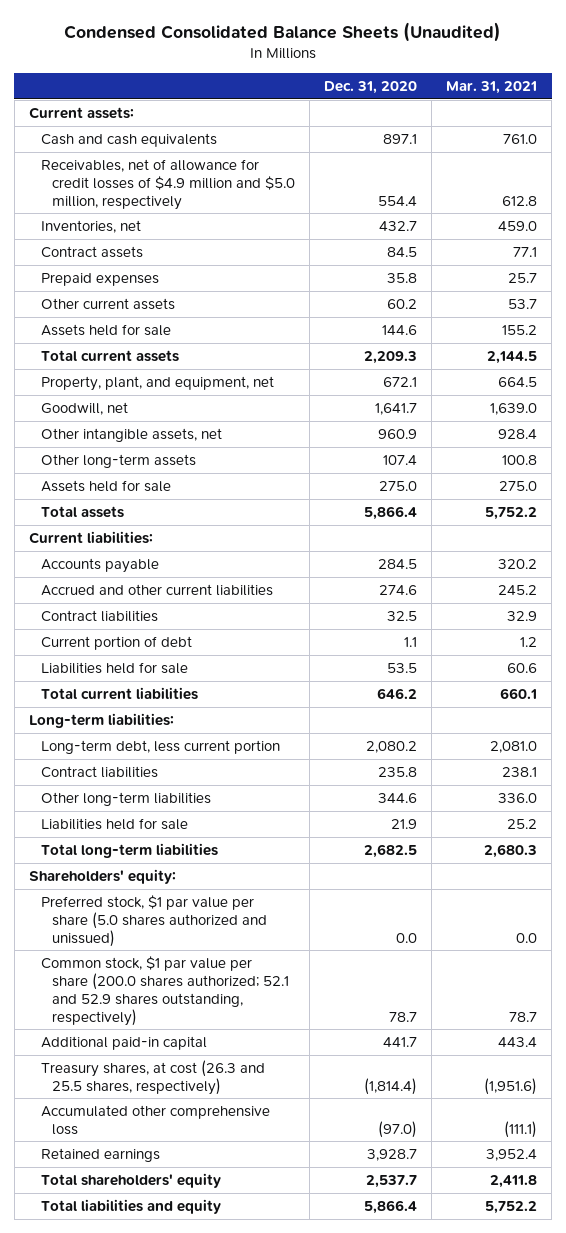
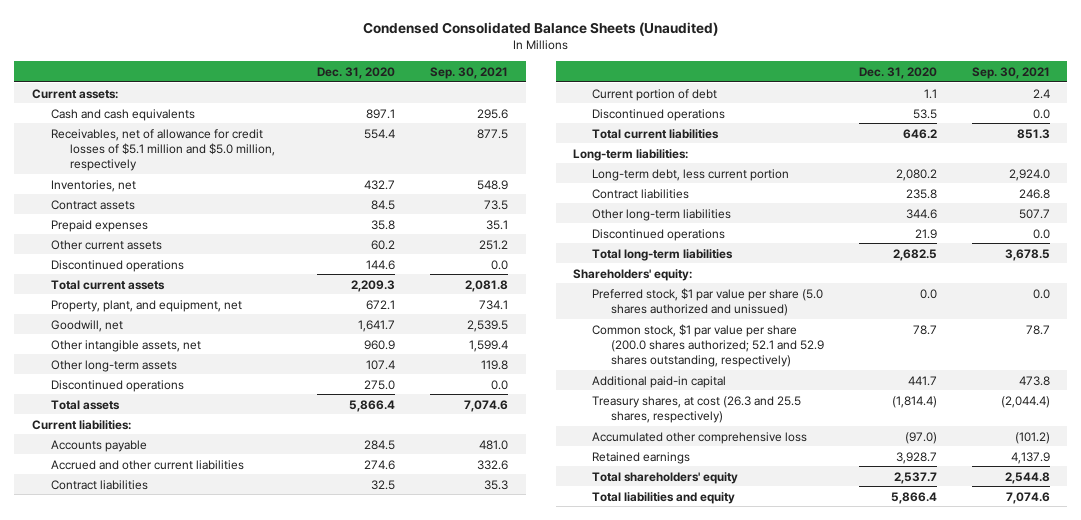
[446,80,538,94] Mar. 31, 2021 -> none
none -> [430,67,509,80] Sep. 30, 2021
[40,158,296,210] Receivables, net of allowance for credit losses of $4.9 million and $5.0 million, respectively -> [50,128,275,172] Receivables, net of allowance for credit losses of $5.1 million and $5.0 million, respectively
[40,323,171,336] Assets held for sale -> [50,259,184,272] Discontinued operations
[40,479,171,492] Assets held for sale -> [50,379,184,392] Discontinued operations
[40,661,188,674] Liabilities held for sale -> [592,108,726,121] Discontinued operations
[40,817,188,830] Liabilities held for sale -> [592,228,726,241] Discontinued operations

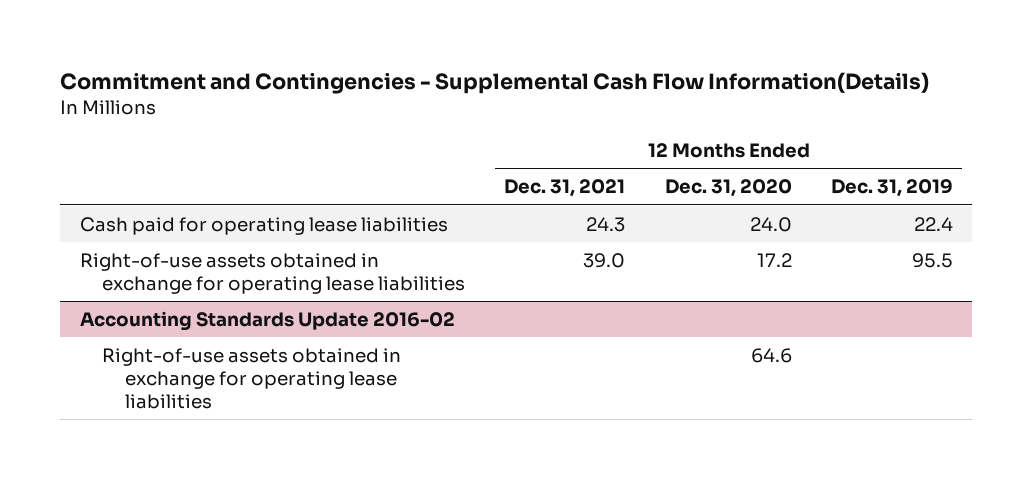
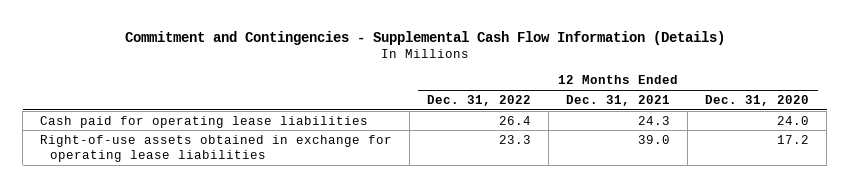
[60,71,930,94] Commitment and Contingencies - Supplemental Cash Flow Information(Details) -> [124,30,725,45] Commitment and Contingencies - Supplemental Cash Flow Information (Details)
[830,179,953,198] Dec. 31, 2019 -> none
none -> [427,94,532,106] Dec. 31, 2022
[79,310,455,331] Accounting Standards Update 2016-02 -> none
[102,347,402,409] Right-of-use assets obtained in exchange for operating lease liabilities -> none

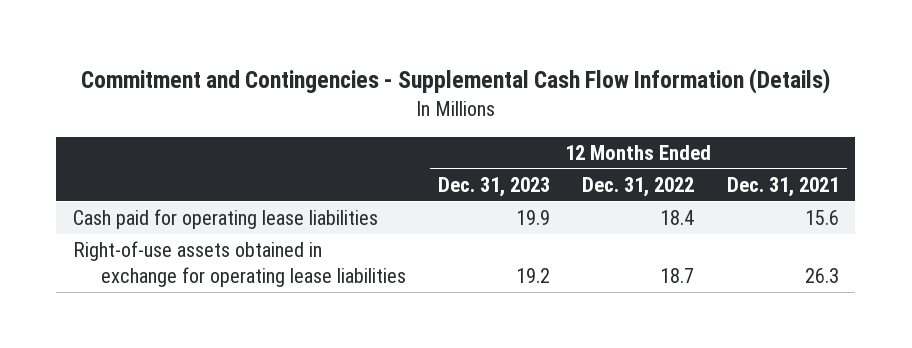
[705,94,810,106] Dec. 31, 2020 -> none
none -> [437,177,550,198] Dec. 31, 2023
[499,115,532,125] 26.4 -> [660,210,695,226] 18.4
[638,115,671,125] 24.3 -> [804,210,839,226] 15.6
[499,134,532,144] 23.3 -> [660,268,695,284] 18.7
[638,134,671,144] 39.0 -> [804,268,839,284] 26.3

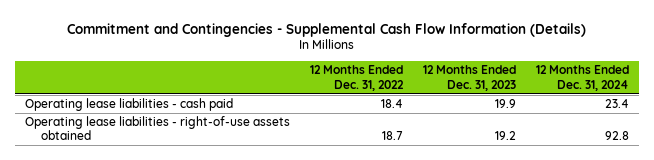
[726,177,839,198] Dec. 31, 2021 -> none
none -> [536,65,630,91] 12 Months Ended Dec. 31, 2024
[72,209,378,230] Cash paid for operating lease liabilities -> [25,98,234,112] Operating lease liabilities - cash paid
[72,241,406,288] Right-of-use assets obtained in exchange for operating lease liabilities -> [25,116,291,141] Operating lease liabilities - right-of-use assets obtained

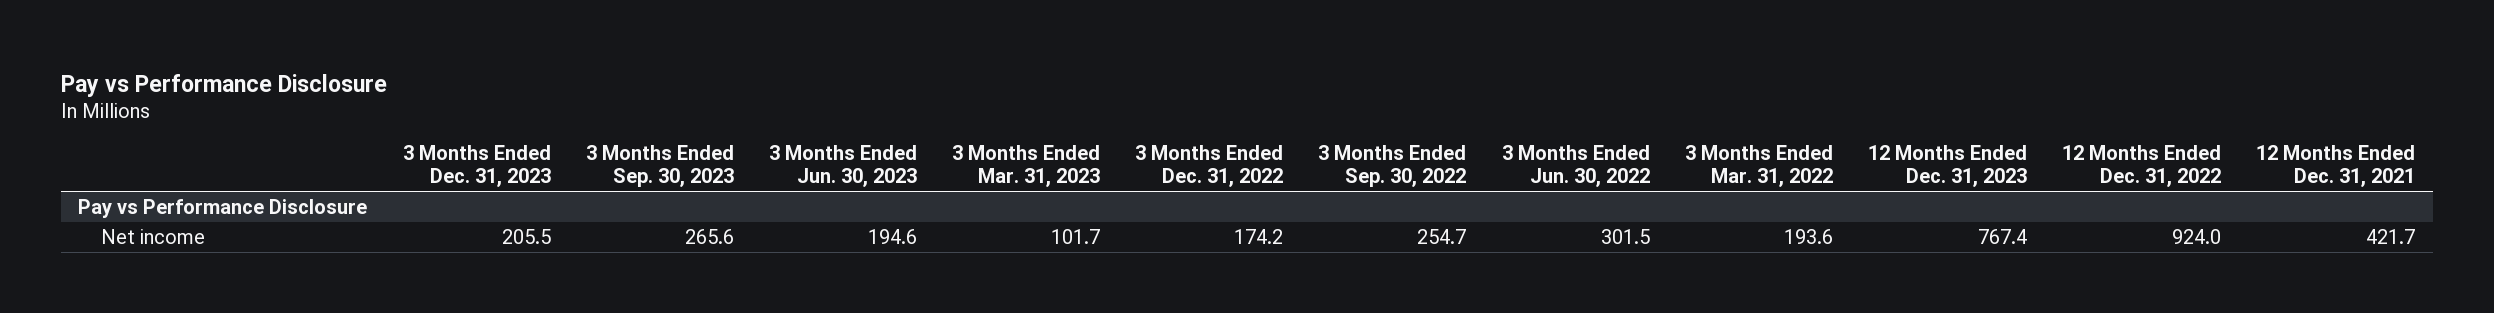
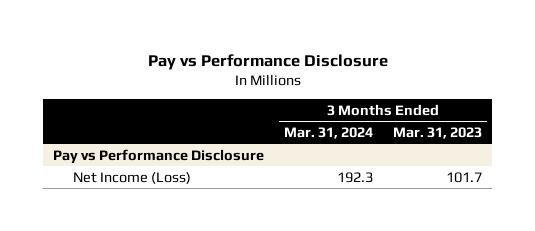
[402,145,551,188] 3 Months Ended Dec. 31, 2023 -> none
[585,145,734,188] 3 Months Ended Sep. 30, 2023 -> none
[768,145,917,188] 3 Months Ended Jun. 30, 2023 -> none
[1135,145,1284,188] 3 Months Ended Dec. 31, 2022 -> none
[1318,145,1467,188] 3 Months Ended Sep. 30, 2022 -> none
[1501,145,1650,188] 3 Months Ended Jun. 30, 2022 -> none
[1684,145,1833,188] 3 Months Ended Mar. 31, 2022 -> none
[1868,145,2028,188] 12 Months Ended Dec. 31, 2023 -> none
[2062,145,2222,188] 12 Months Ended Dec. 31, 2022 -> none
[2256,145,2416,188] 12 Months Ended Dec. 31, 2021 -> none
none -> [284,126,374,139] Mar. 31, 2024
[101,229,206,245] Net income -> [73,171,192,184] Net Income (Loss)

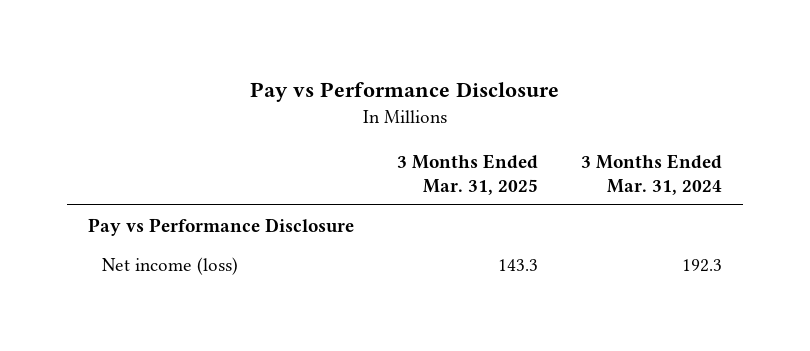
[392,126,482,139] Mar. 31, 2023 -> none
none -> [397,153,539,195] 3 Months Ended Mar. 31, 2025
[73,171,192,184] Net Income (Loss) -> [101,256,238,275] Net income (loss)

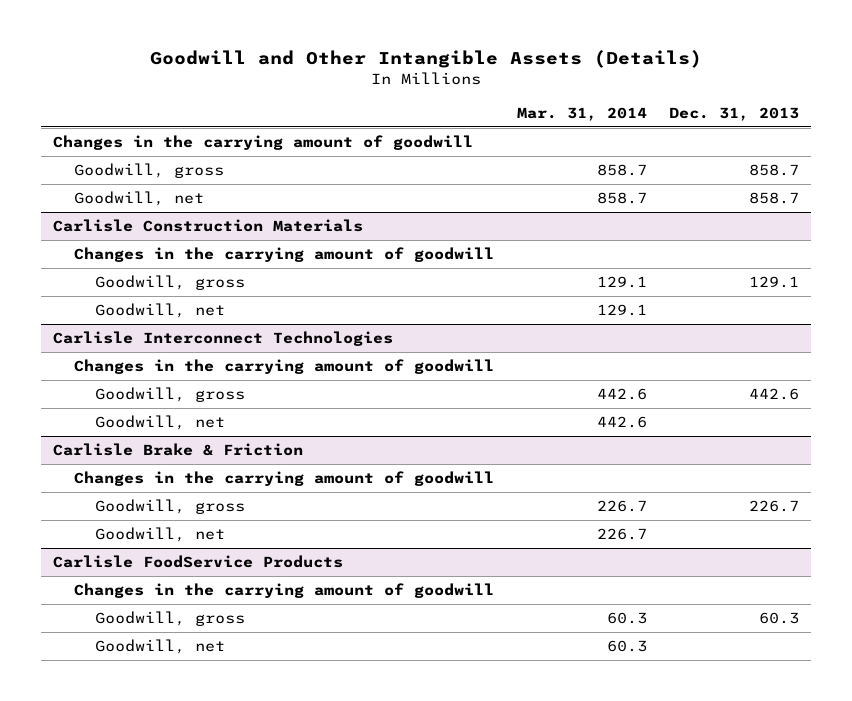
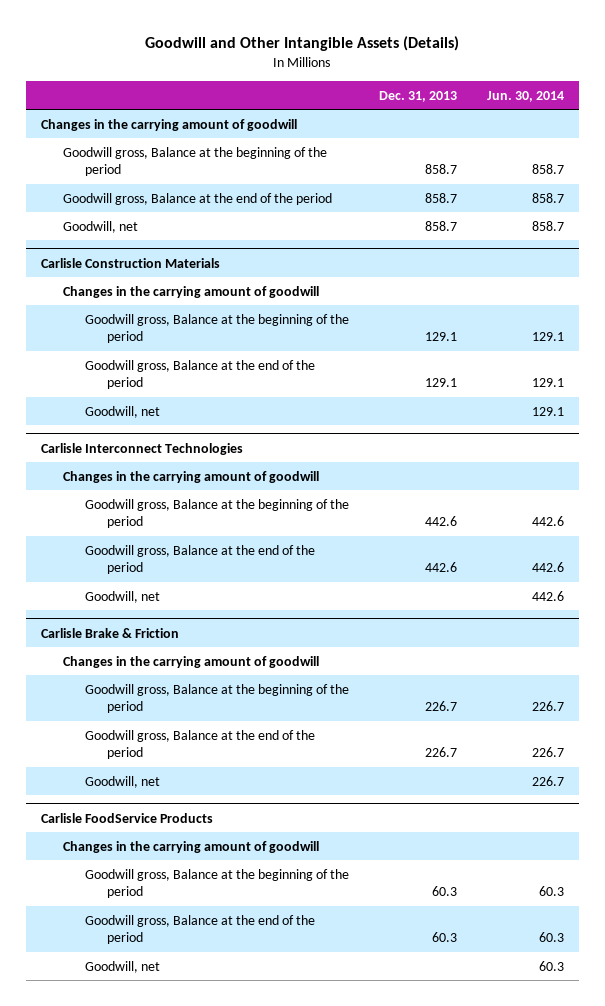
[516,106,647,121] Mar. 31, 2014 -> none
none -> [486,90,564,102] Jun. 30, 2014
[73,163,224,179] Goodwill, gross -> [62,146,327,177] Goodwill gross, Balance at the beginning of the period
none -> [62,192,332,205] Goodwill gross, Balance at the end of the period
[94,275,245,291] Goodwill, gross -> [84,313,349,344] Goodwill gross, Balance at the beginning of the period
none -> [84,359,315,390] Goodwill gross, Balance at the end of the period
[94,387,245,403] Goodwill, gross -> [84,498,349,529] Goodwill gross, Balance at the beginning of the period
none -> [84,544,315,575] Goodwill gross, Balance at the end of the period
[94,499,245,515] Goodwill, gross -> [84,683,349,714] Goodwill gross, Balance at the beginning of the period
none -> [84,729,315,760] Goodwill gross, Balance at the end of the period
[94,611,245,627] Goodwill, gross -> [84,868,349,899] Goodwill gross, Balance at the beginning of the period
none -> [84,914,315,945] Goodwill gross, Balance at the end of the period

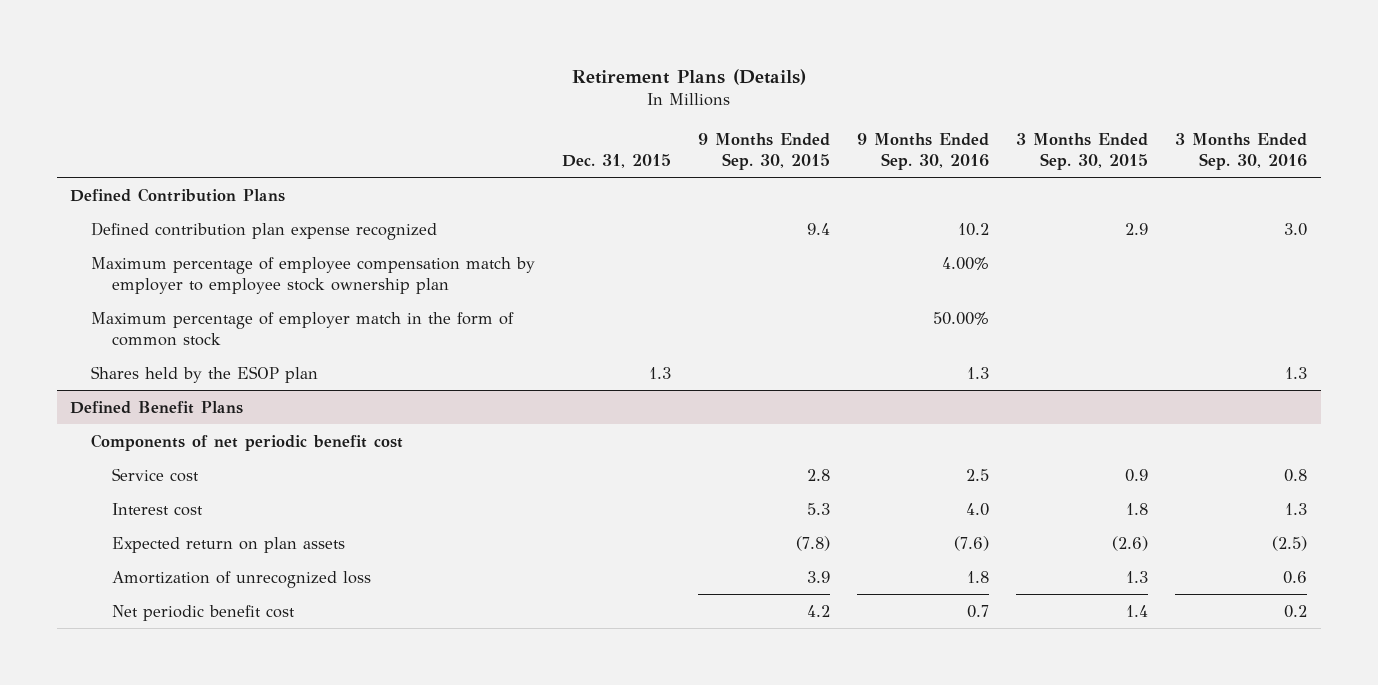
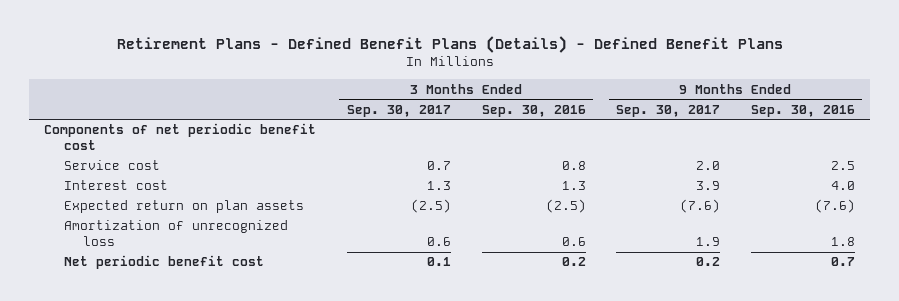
[571,68,806,85] Retirement Plans (Details) -> [116,36,783,54] Retirement Plans - Defined Benefit Plans (Details) - Defined Benefit Plans
[562,153,672,168] Dec. 31, 2015 -> none
[698,132,831,170] 9 Months Ended Sep. 30, 2015 -> none
[1016,132,1149,170] 3 Months Ended Sep. 30, 2015 -> none
none -> [346,104,451,117] Sep. 30, 2017
none -> [616,104,721,117] Sep. 30, 2017
[70,187,286,202] Defined Contribution Plans -> none
[91,221,438,240] Defined contribution plan expense recognized -> none
[91,256,536,294] Maximum percentage of employee compensation match by employer to employee stock ownership plan -> none
[91,311,515,346] Maximum percentage of employer match in the form of common stock -> none
[91,365,319,383] Shares held by the ESOP plan -> none
[70,400,244,414] Defined Benefit Plans -> none

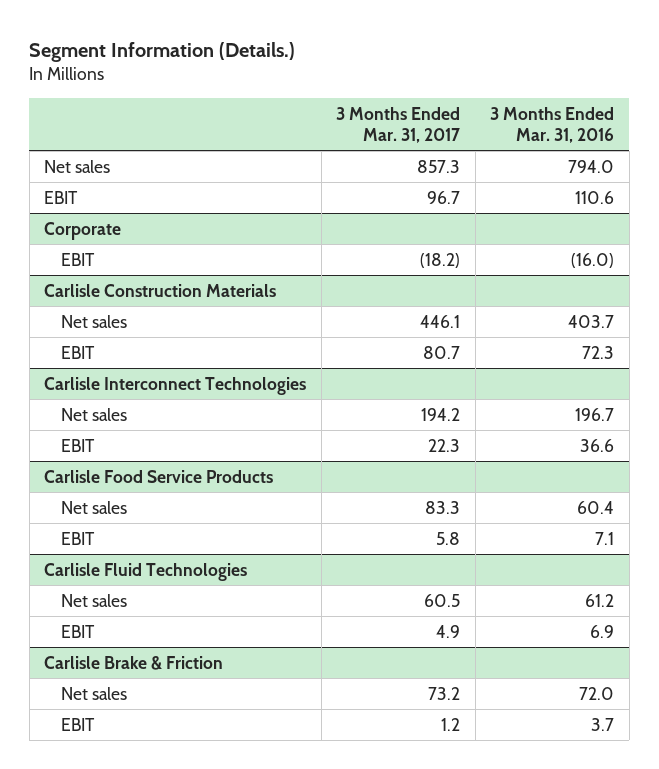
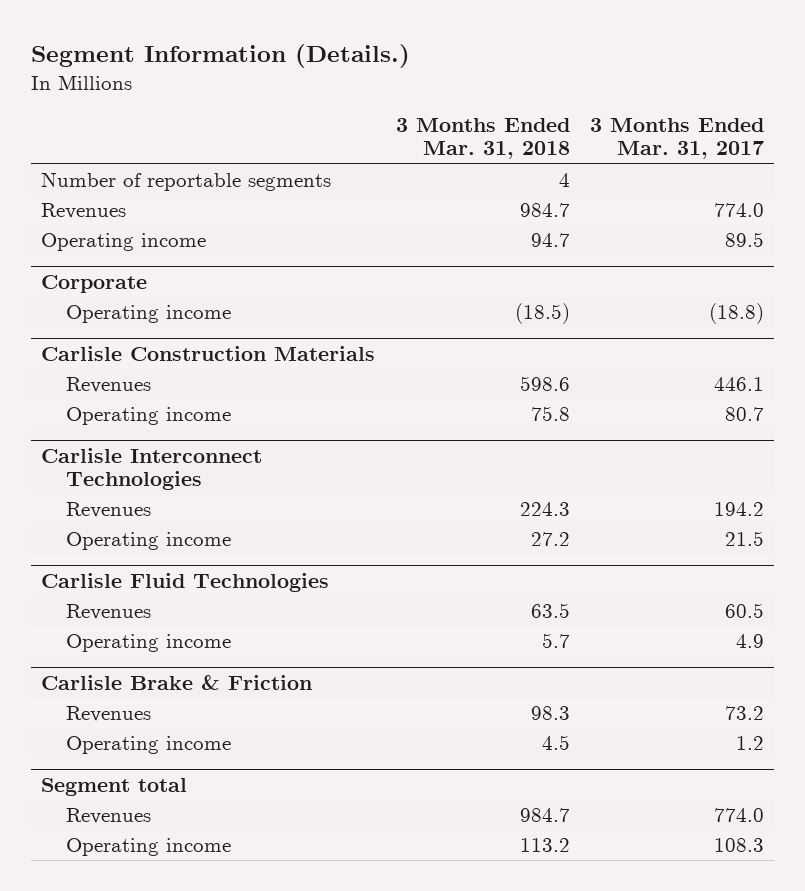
[490,106,615,143] 3 Months Ended Mar. 31, 2016 -> none
none -> [395,117,570,160] 3 Months Ended Mar. 31, 2018
[44,159,111,173] Net sales -> none
[44,190,79,204] EBIT -> none
none -> [40,172,331,192] Number of reportable segments
none -> [40,203,126,220] Revenues
none -> [40,233,206,252] Operating income
[61,252,96,266] EBIT -> none
none -> [65,305,231,324] Operating income
[61,314,128,328] Net sales -> [65,377,151,394] Revenues
[61,345,96,359] EBIT -> [65,407,231,426] Operating income
[61,438,96,452] EBIT -> none
[44,469,274,483] Carlisle Food Service Products -> none
[61,500,128,514] Net sales -> none
[61,531,96,545] EBIT -> none
[61,407,128,421] Net sales -> [65,502,151,519] Revenues
none -> [65,532,231,551] Operating income
[61,593,128,607] Net sales -> [65,604,151,621] Revenues
[61,624,96,638] EBIT -> [65,634,231,653] Operating income
[61,686,128,700] Net sales -> [65,706,151,723] Revenues
[61,717,96,731] EBIT -> [65,736,231,755] Operating income
none -> [40,777,187,796] Segment total
none -> [65,808,151,825] Revenues
none -> [65,838,231,857] Operating income

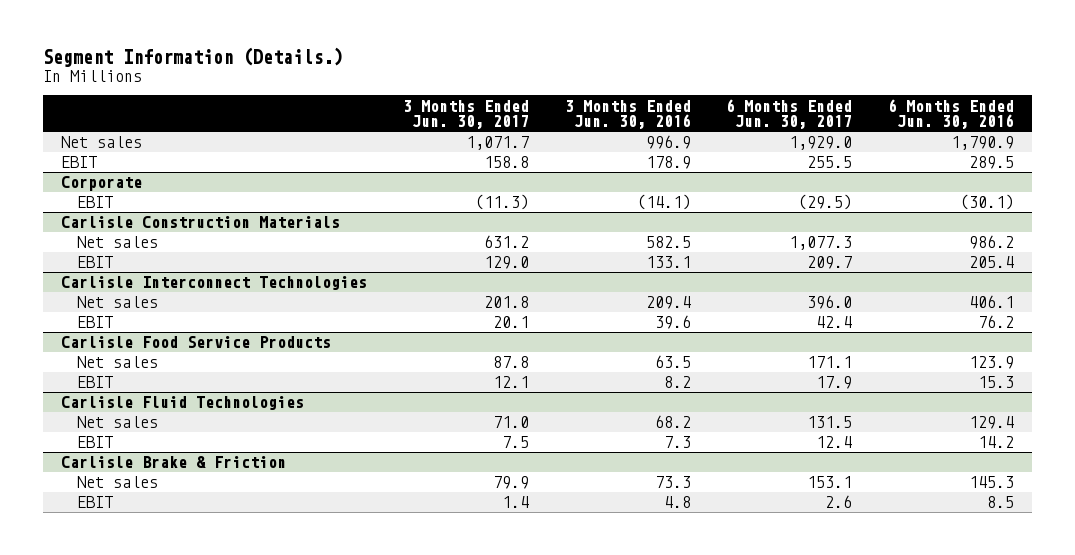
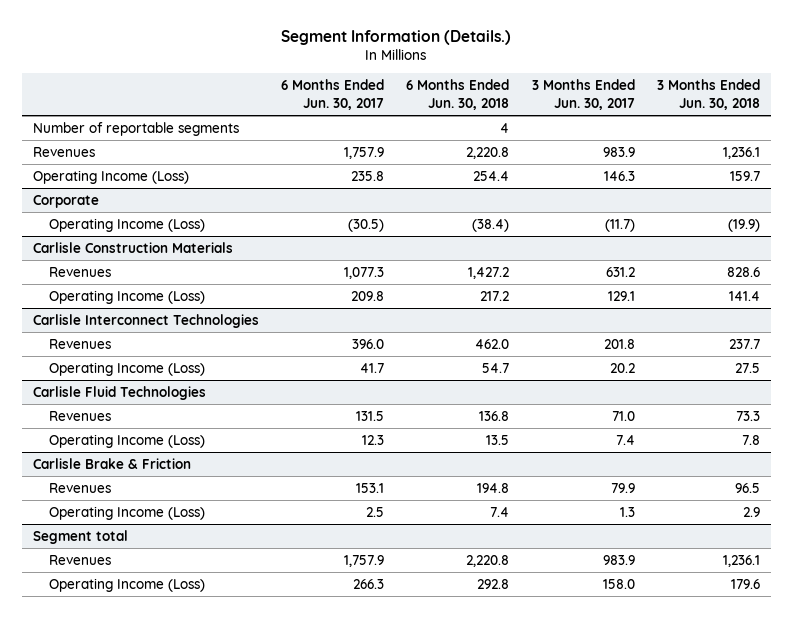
[564,99,691,130] 3 Months Ended Jun. 30, 2016 -> none
[888,98,1015,130] 6 Months Ended Jun. 30, 2016 -> none
none -> [406,79,510,110] 6 Months Ended Jun. 30, 2018
none -> [656,79,760,110] 3 Months Ended Jun. 30, 2018
[61,136,143,149] Net sales -> none
[61,156,98,169] EBIT -> none
none -> [32,121,239,136] Number of reportable segments
none -> [32,146,95,157] Revenues
none -> [32,169,189,184] Operating Income (Loss)
[76,196,113,209] EBIT -> none
none -> [48,217,205,232] Operating Income (Loss)
[76,256,113,269] EBIT -> none
[76,236,158,249] Net sales -> [48,266,111,277] Revenues
none -> [48,289,205,304] Operating Income (Loss)
[76,316,113,329] EBIT -> none
[61,336,332,349] Carlisle Food Service Products -> none
[76,356,158,369] Net sales -> none
[76,376,113,389] EBIT -> none
[76,296,158,309] Net sales -> [48,338,111,349] Revenues
none -> [48,361,205,376] Operating Income (Loss)
[76,436,113,449] EBIT -> none
[76,416,158,429] Net sales -> [48,410,111,421] Revenues
none -> [48,433,205,448] Operating Income (Loss)
[76,496,113,509] EBIT -> none
[76,476,158,489] Net sales -> [48,482,111,493] Revenues
none -> [48,505,205,520] Operating Income (Loss)
none -> [32,529,128,544] Segment total
none -> [48,554,111,565] Revenues
none -> [48,577,205,592] Operating Income (Loss)

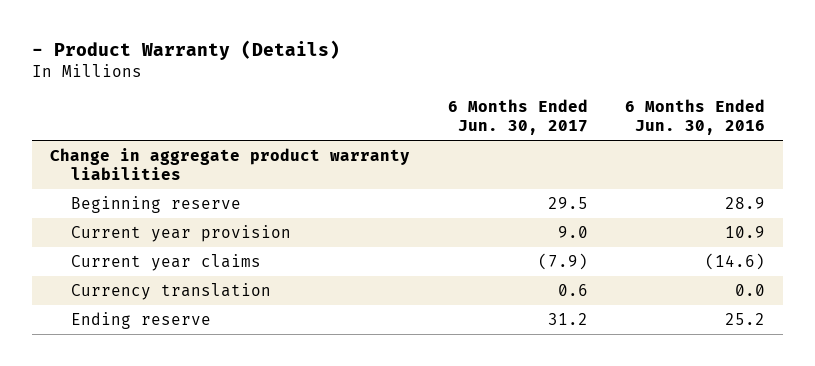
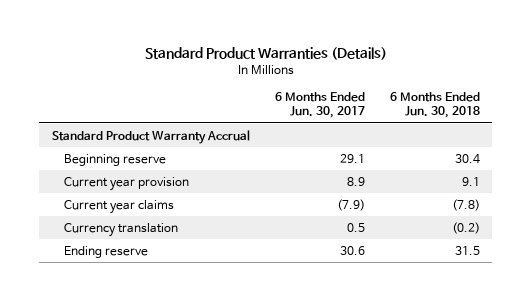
[31,39,340,60] - Product Warranty (Details) -> [144,46,387,60] Standard Product Warranties (Details)
[624,98,765,136] 6 Months Ended Jun. 30, 2016 -> none
none -> [389,92,480,119] 6 Months Ended Jun. 30, 2018
[50,147,411,181] Change in aggregate product warranty liabilities -> none
none -> [51,129,250,144] Standard Product Warranty Accrual
[547,196,588,209] 29.5 -> [339,153,365,163] 29.1
[557,225,588,238] 9.0 -> [346,176,365,186] 8.9
[557,283,588,296] 0.6 -> [346,222,365,232] 0.5
[547,312,588,325] 31.2 -> [339,245,365,255] 30.6

